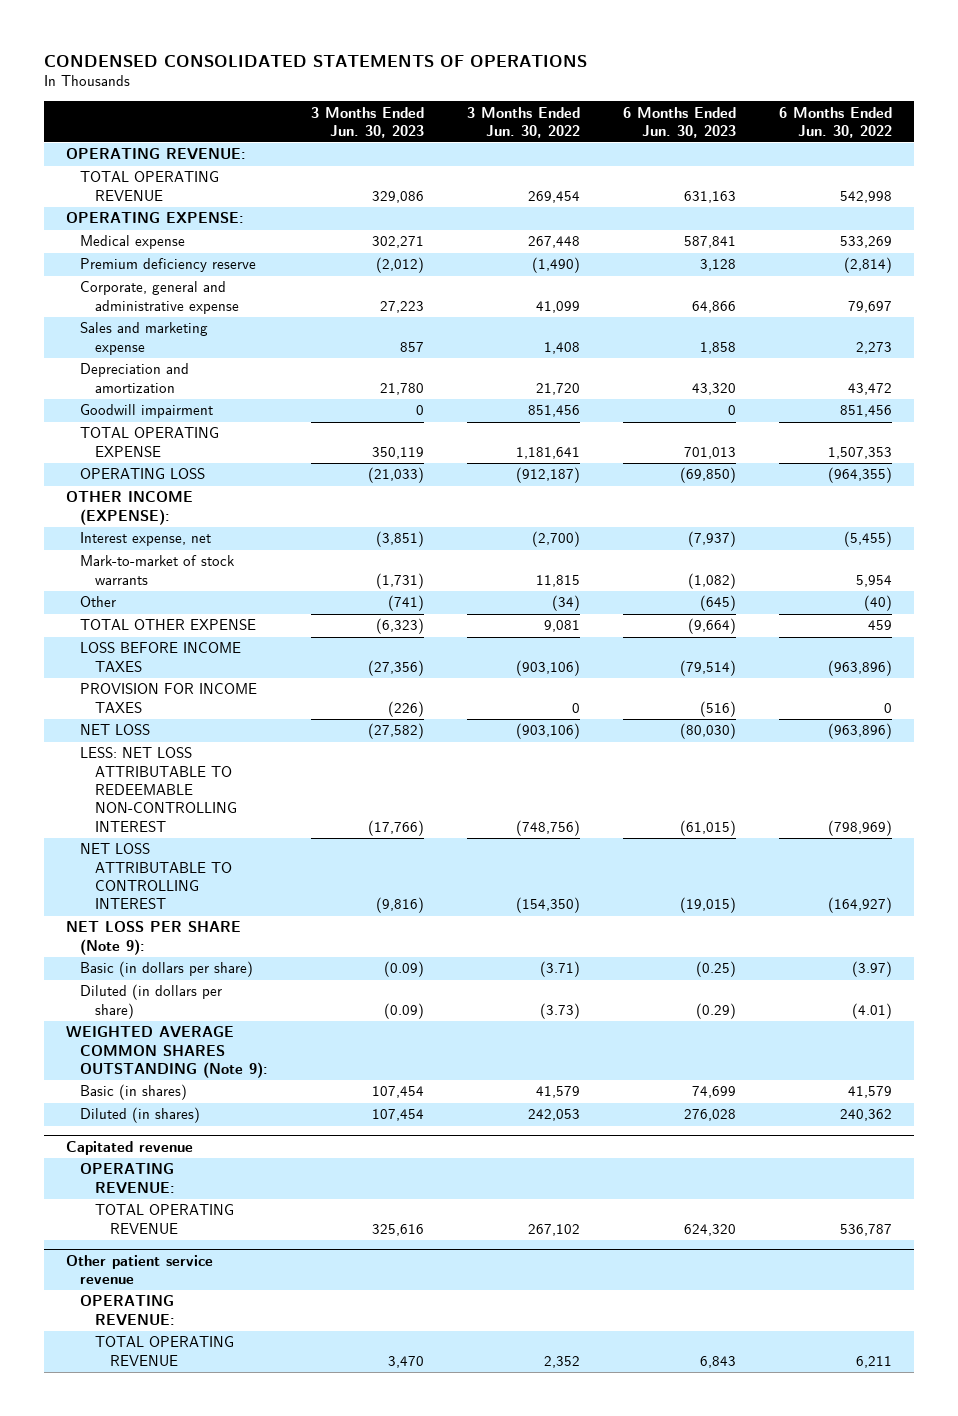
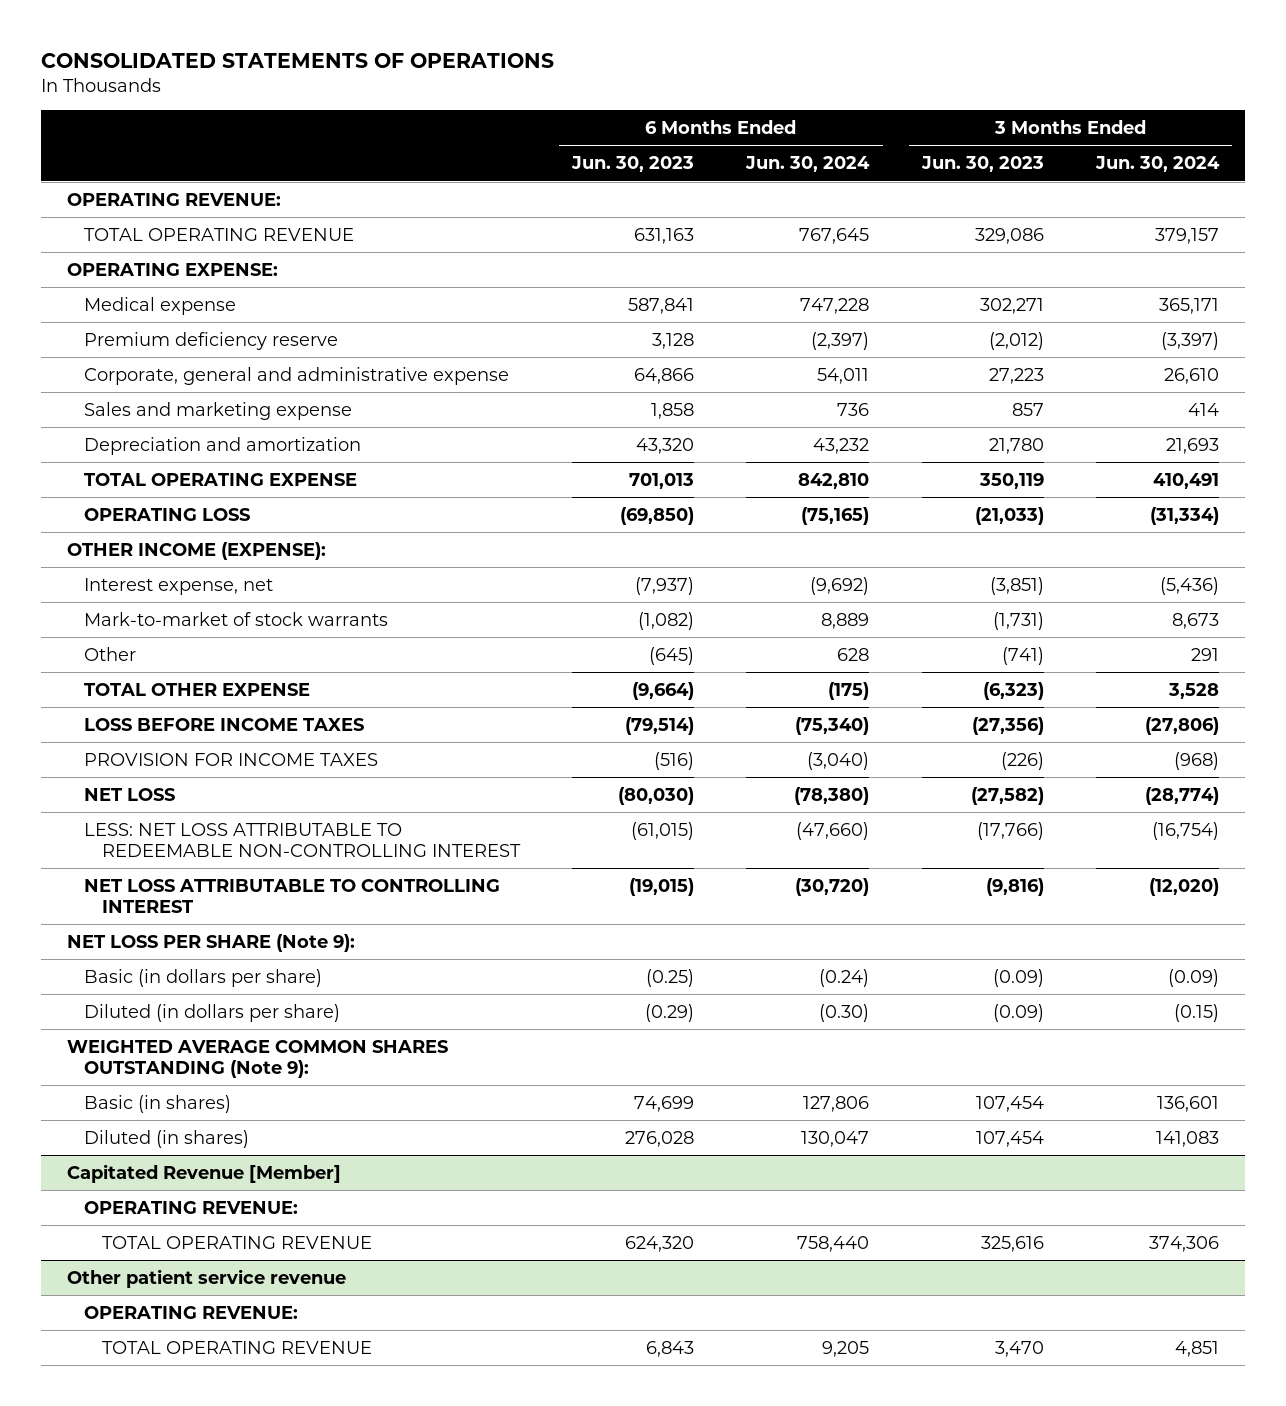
[44,54,588,67] CONDENSED CONSOLIDATED STATEMENTS OF OPERATIONS -> [40,53,554,69] CONSOLIDATED STATEMENTS OF OPERATIONS
[467,106,581,138] 3 Months Ended Jun. 30, 2022 -> none
[779,106,893,138] 6 Months Ended Jun. 30, 2022 -> none
none -> [745,156,871,173] Jun. 30, 2024
none -> [1095,156,1221,173] Jun. 30, 2024
[80,404,214,419] Goodwill impairment -> none
[65,1140,193,1155] Capitated revenue -> [66,1163,341,1183] Capitated Revenue [Member]

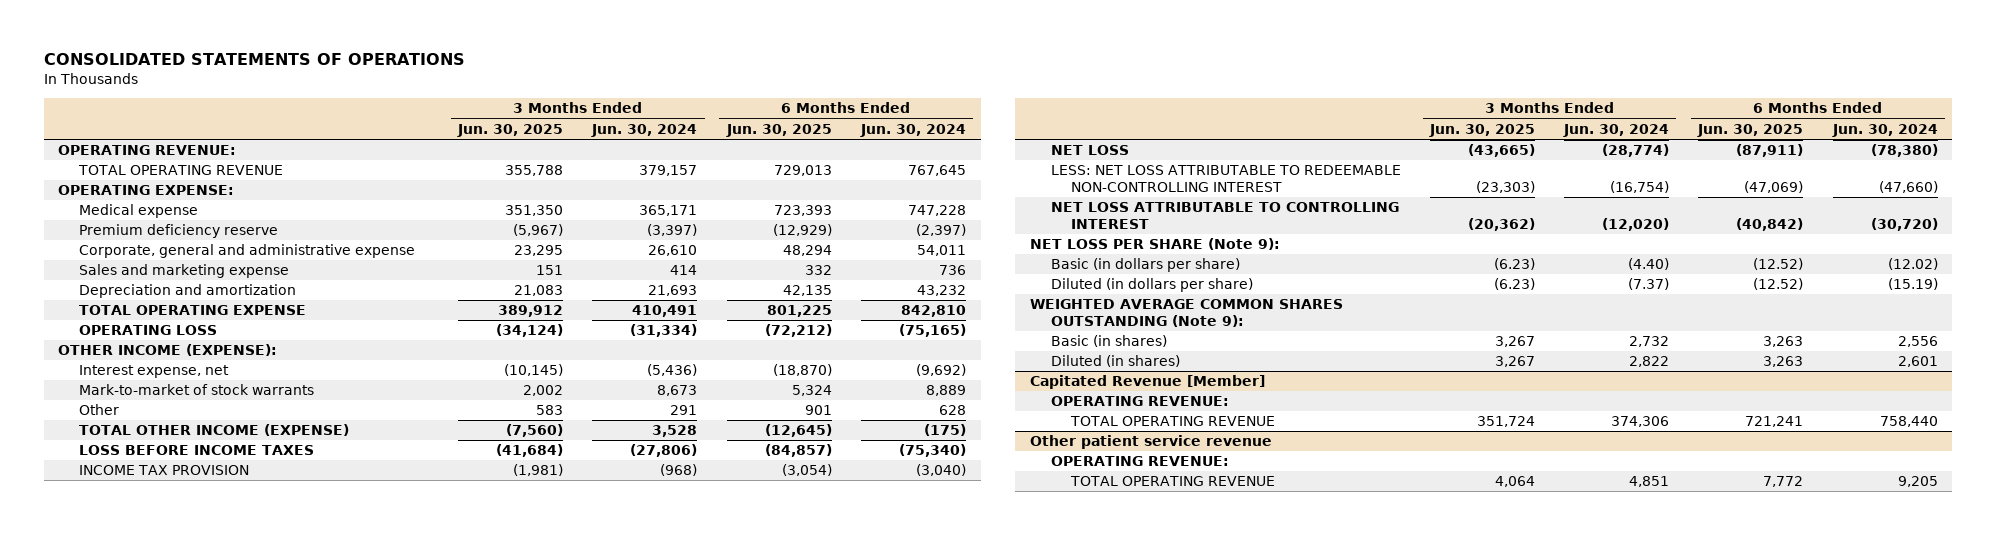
[571,156,695,173] Jun. 30, 2023 -> none
[920,156,1044,173] Jun. 30, 2023 -> none
none -> [457,123,564,137] Jun. 30, 2025
none -> [725,123,832,137] Jun. 30, 2025
[84,682,311,696] TOTAL OTHER EXPENSE -> [78,424,349,437] TOTAL OTHER INCOME (EXPENSE)
[84,752,379,766] PROVISION FOR INCOME TAXES -> [78,465,249,476] INCOME TAX PROVISION
[819,968,870,987] (0.24) -> [1887,258,1938,271] (12.02)
[1168,968,1220,987] (0.09) -> [1628,258,1670,271] (4.40)
[819,1003,870,1022] (0.30) -> [1887,278,1938,291] (15.19)
[1174,1003,1220,1022] (0.15) -> [1628,278,1670,291] (7.37)
[803,1095,870,1112] 127,806 -> [1897,336,1938,348] 2,556
[1157,1095,1220,1112] 136,601 -> [1629,336,1670,348] 2,732
[801,1130,870,1147] 130,047 -> [1897,356,1938,368] 2,601
[1156,1130,1220,1147] 141,083 -> [1629,356,1670,368] 2,822

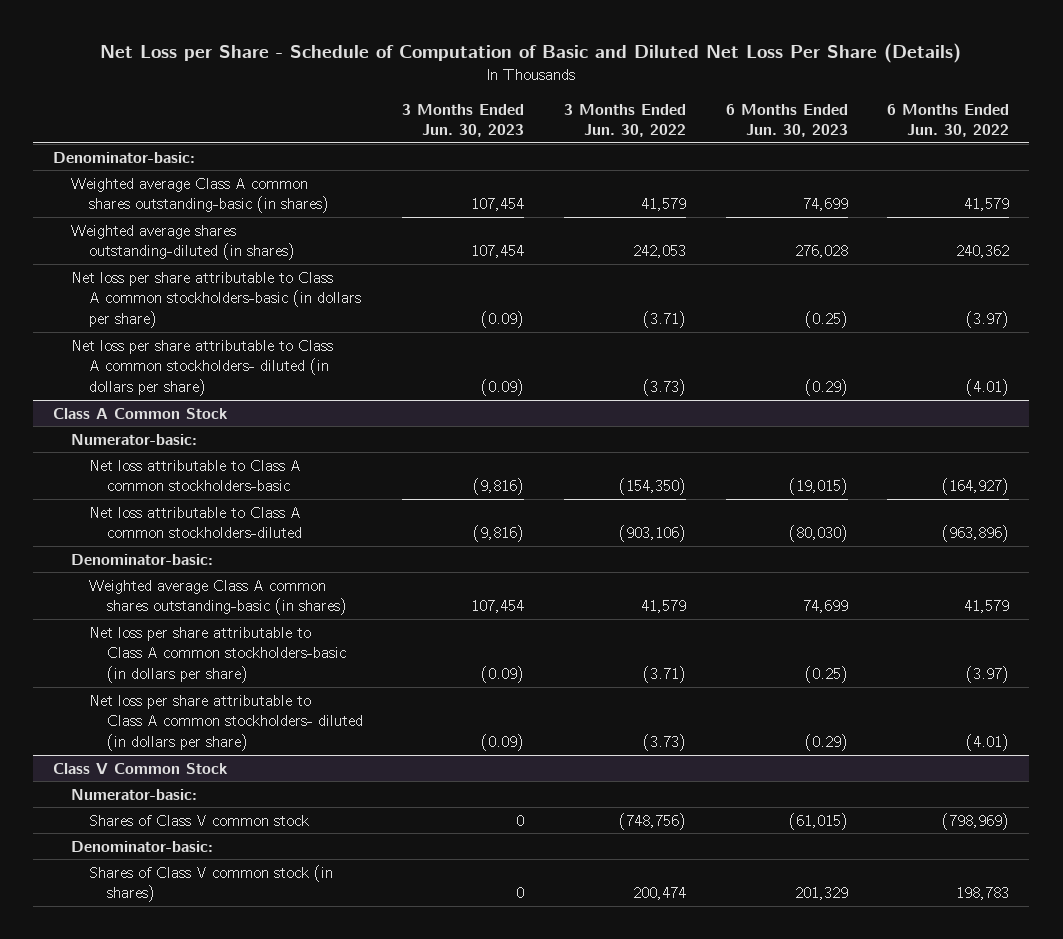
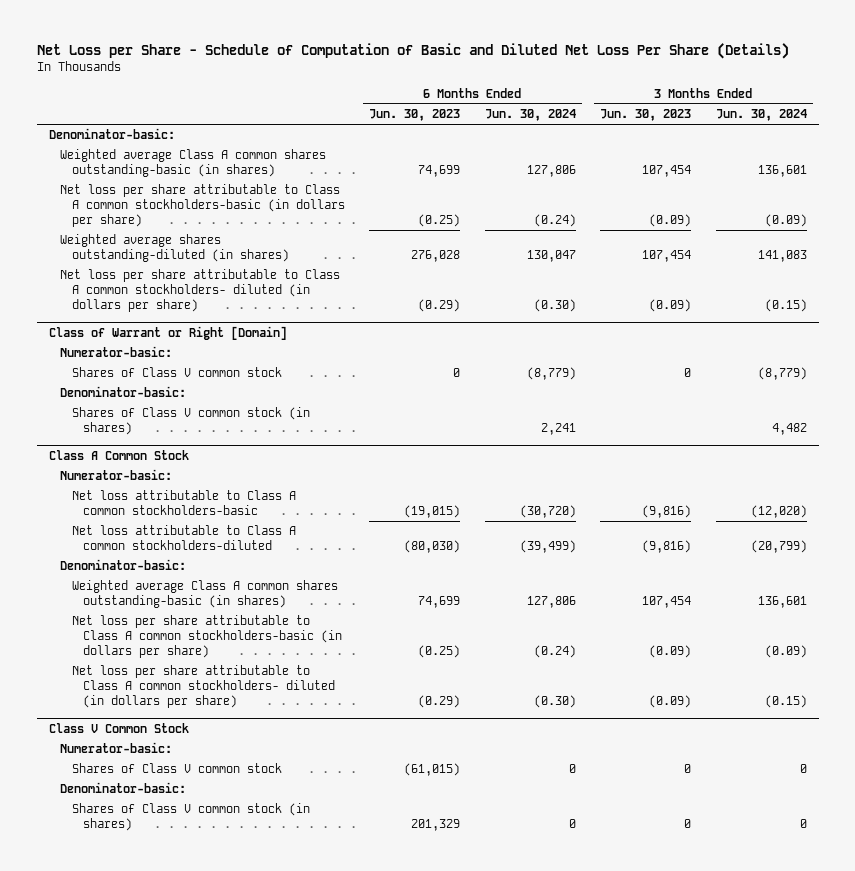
[564,103,687,138] 3 Months Ended Jun. 30, 2022 -> none
[887,103,1010,138] 6 Months Ended Jun. 30, 2022 -> none
none -> [484,109,576,122] Jun. 30, 2024
none -> [715,109,807,122] Jun. 30, 2024
[71,224,295,261] Weighted average shares outstanding-diluted (in shares) -> [60,234,289,262] Weighted average shares outstanding-diluted (in shares)
none -> [48,325,287,340] Class of Warrant or Right [Domain]
none -> [60,346,173,358] Numerator-basic:
none -> [71,367,282,378] Shares of Class V common stock
none -> [60,386,187,398] Denominator-basic:
none -> [71,407,310,435] Shares of Class V common stock (in shares)

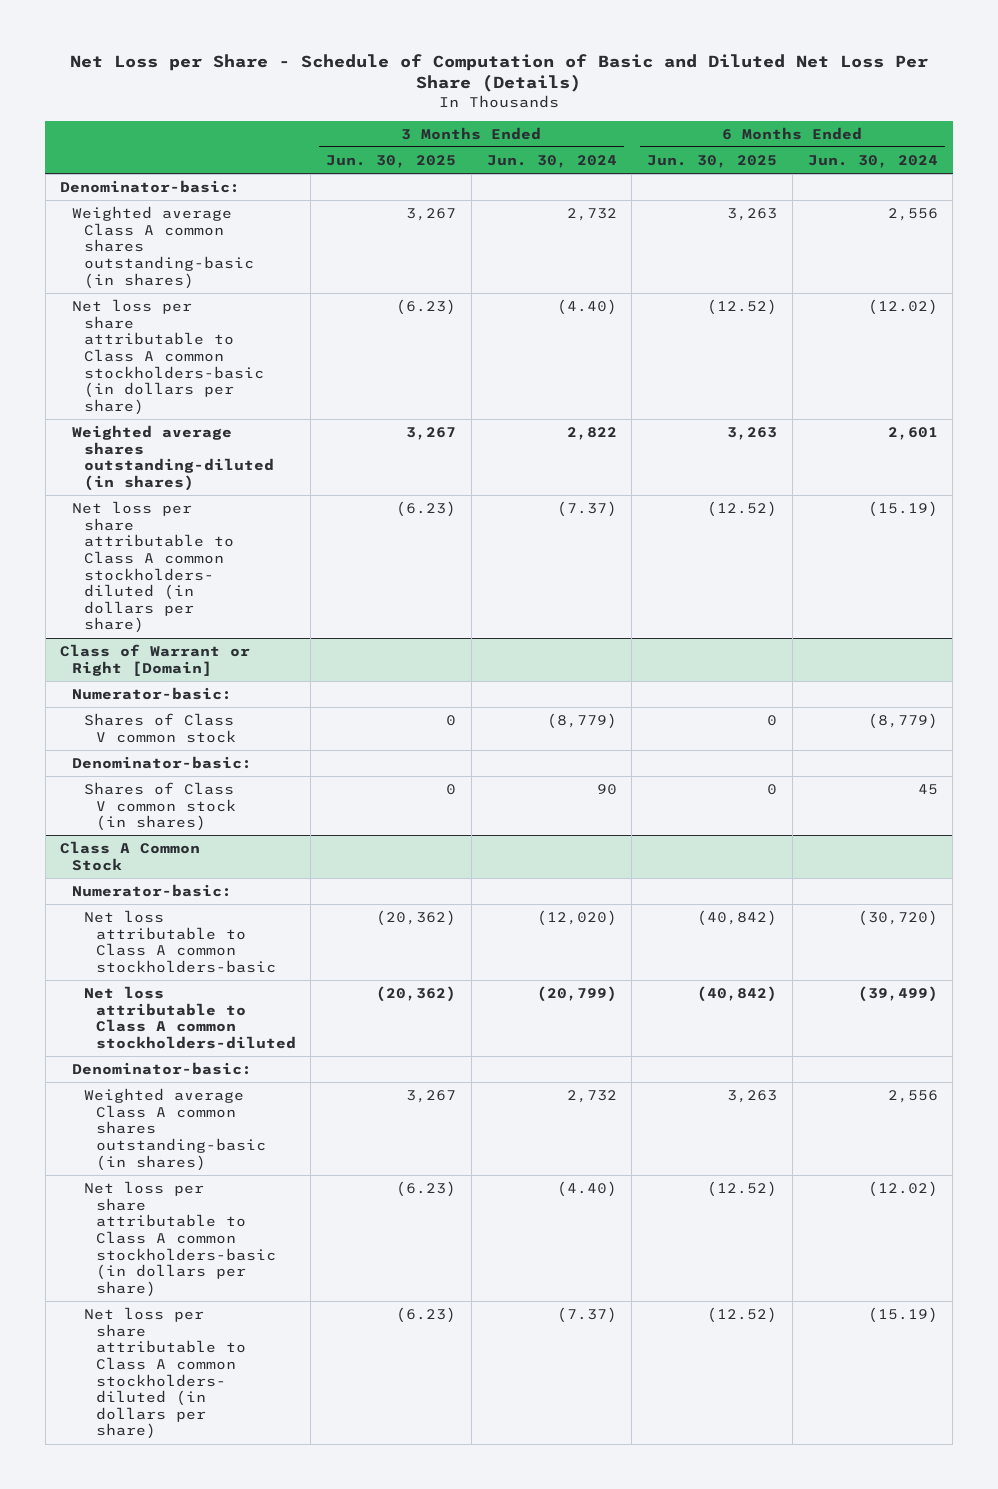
[369,109,461,122] Jun. 30, 2023 -> none
[600,109,692,122] Jun. 30, 2023 -> none
none -> [326,154,457,168] Jun. 30, 2025
none -> [647,154,778,168] Jun. 30, 2025
[526,164,576,177] 127,806 -> [887,207,938,221] 2,556
[757,164,807,177] 136,601 -> [566,207,617,221] 2,732
[533,213,576,227] (0.24) -> [867,298,938,315] (12.02)
[764,213,807,227] (0.09) -> [556,298,617,315] (4.40)
[526,249,576,262] 130,047 -> [887,426,938,440] 2,601
[757,249,807,262] 141,083 -> [566,426,617,440] 2,822
[533,298,576,312] (0.30) -> [867,500,938,517] (15.19)
[764,298,807,312] (0.15) -> [556,500,617,517] (7.37)
[540,422,576,435] 2,241 -> [917,783,938,795] 45
[771,422,807,435] 4,482 -> [596,783,617,795] 90
[48,722,189,733] Class V Common Stock -> none
[60,742,173,754] Numerator-basic: -> none
[71,763,282,774] Shares of Class V common stock -> none
[60,782,187,794] Denominator-basic: -> none
[71,803,310,831] Shares of Class V common stock (in shares) -> none
[526,595,576,608] 127,806 -> [887,1089,938,1103] 2,556
[757,595,807,608] 136,601 -> [566,1089,617,1103] 2,732
[533,644,576,658] (0.24) -> [867,1180,938,1197] (12.02)
[764,644,807,658] (0.09) -> [556,1180,617,1197] (4.40)
[533,694,576,708] (0.30) -> [867,1306,938,1323] (15.19)
[764,694,807,708] (0.15) -> [556,1306,617,1323] (7.37)

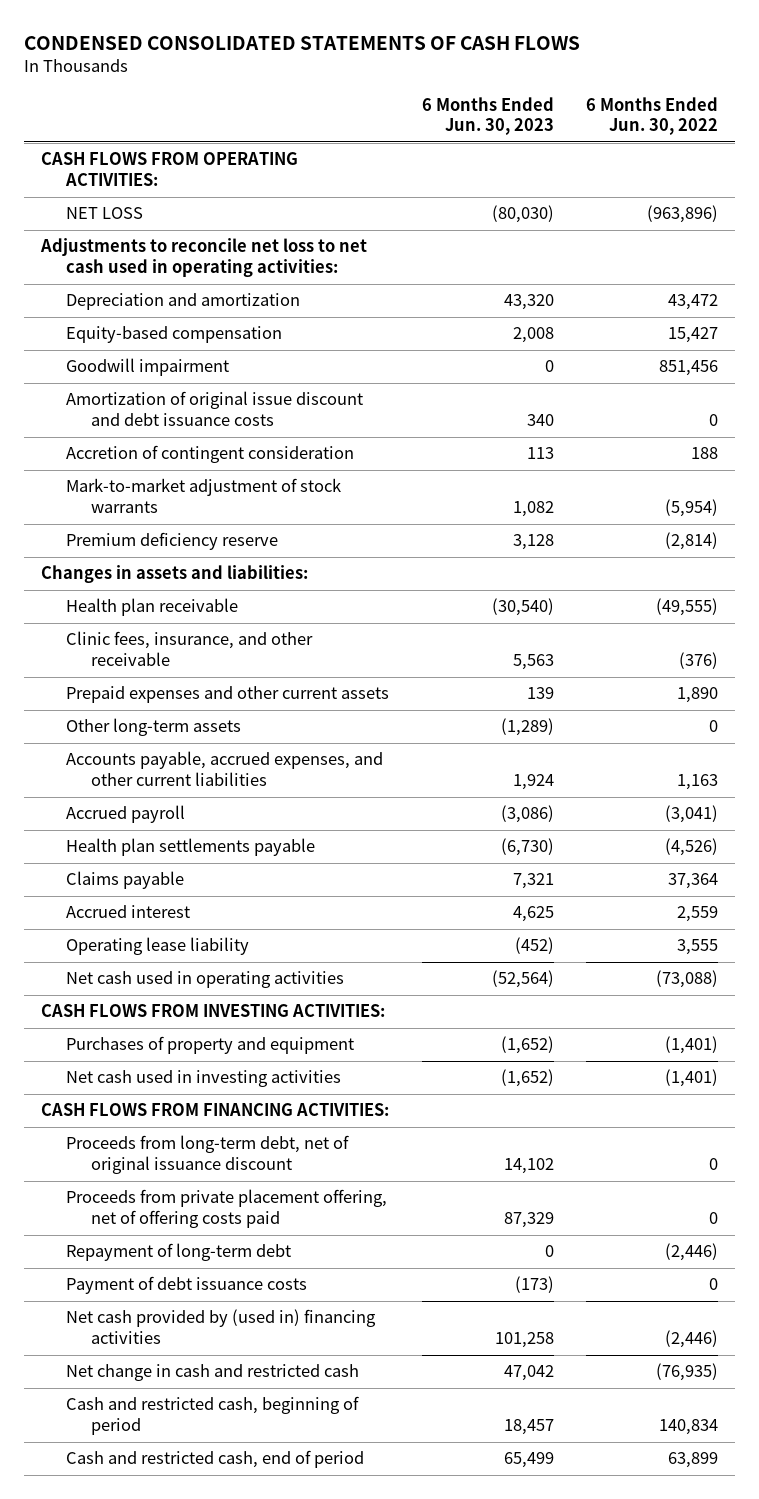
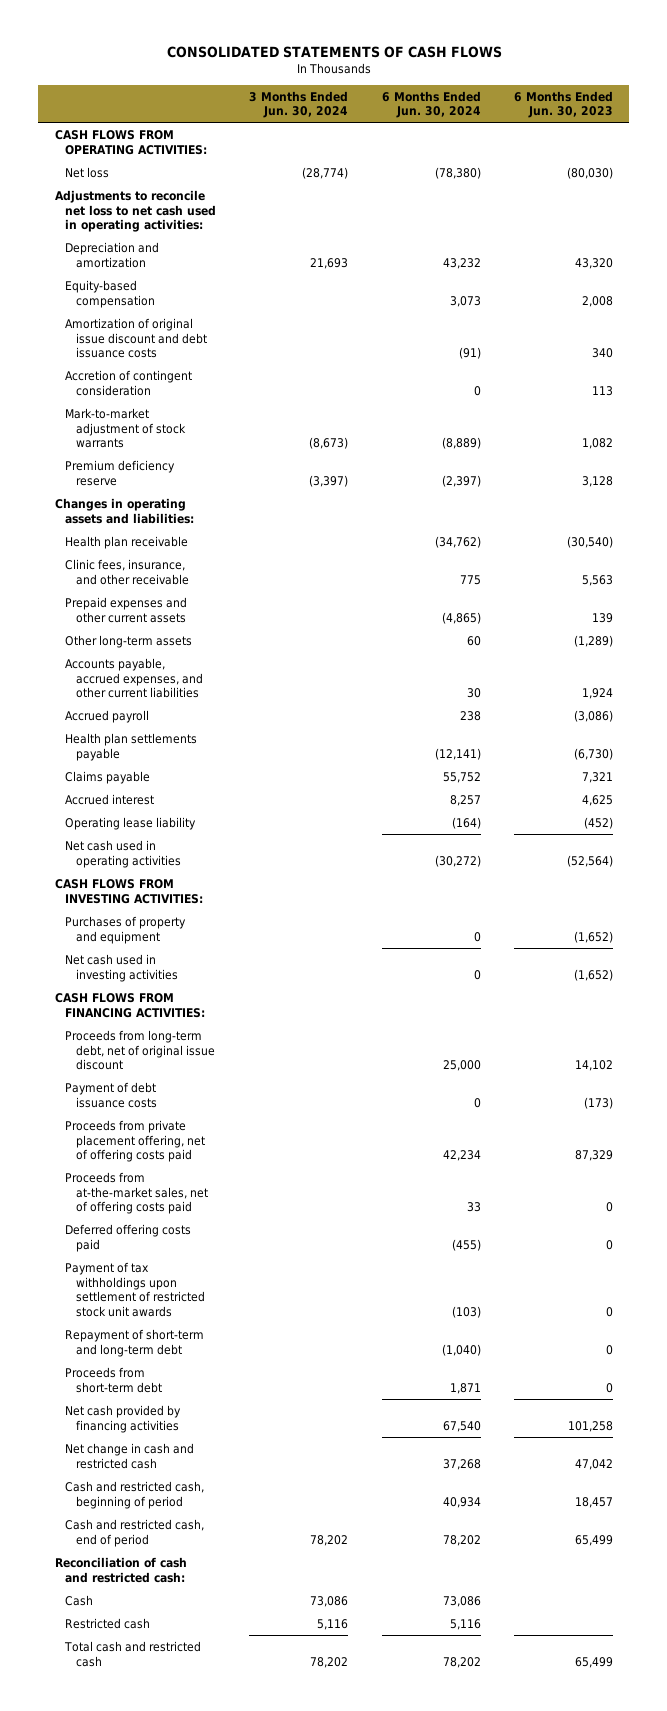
[24,35,581,50] CONDENSED CONSOLIDATED STATEMENTS OF CASH FLOWS -> [166,45,502,58] CONSOLIDATED STATEMENTS OF CASH FLOWS
[586,96,719,136] 6 Months Ended Jun. 30, 2022 -> none
none -> [249,90,349,119] 3 Months Ended Jun. 30, 2024
none -> [381,90,481,119] 6 Months Ended Jun. 30, 2024
[65,207,143,220] NET LOSS -> [65,166,110,178] Net loss
[65,358,229,377] Goodwill impairment -> none
[40,565,308,584] Changes in assets and liabilities: -> [54,497,195,524] Changes in operating assets and liabilities:
[65,1243,291,1262] Repayment of long-term debt -> none
[65,1135,349,1175] Proceeds from long-term debt, net of original issuance discount -> [65,1029,216,1071] Proceeds from long-term debt, net of original issue discount
[65,1189,387,1229] Proceeds from private placement offering, net of offering costs paid -> [65,1119,206,1163] Proceeds from private placement offering, net of offering costs paid
none -> [65,1171,209,1215] Proceeds from at-the-market sales, net of offering costs paid
none -> [65,1223,192,1252] Deferred offering costs paid
none -> [65,1261,206,1317] Payment of tax withholdings upon settlement of restricted stock unit awards
none -> [65,1328,205,1357] Repayment of short-term and long-term debt
none -> [65,1366,163,1393] Proceeds from short-term debt
[65,1309,376,1345] Net cash provided by (used in) financing activities -> [65,1404,182,1433] Net cash provided by financing activities
none -> [54,1556,187,1583] Reconciliation of cash and restricted cash:
none -> [65,1594,94,1606] Cash
none -> [65,1617,151,1629] Restricted cash
none -> [64,1640,202,1667] Total cash and restricted cash

